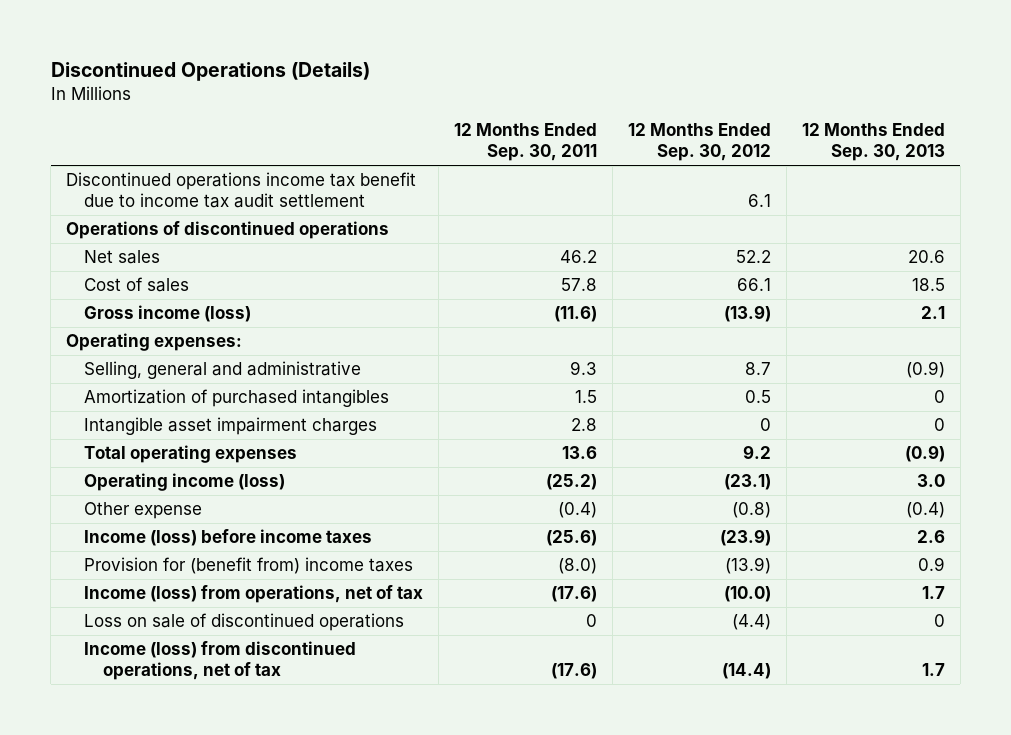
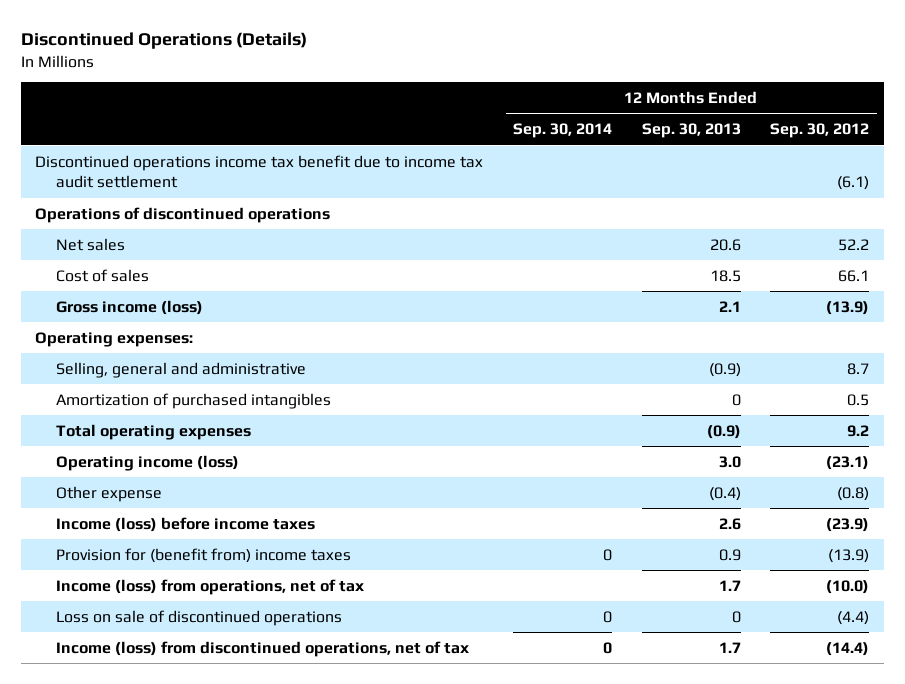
[454,123,598,162] 12 Months Ended Sep. 30, 2011 -> none
none -> [513,123,613,139] Sep. 30, 2014
[747,194,771,208] 6.1 -> [837,176,870,191] (6.1)
[84,416,378,435] Intangible asset impairment charges -> none

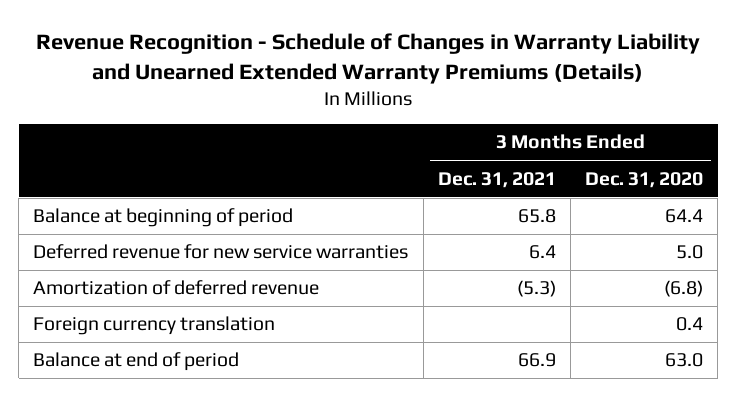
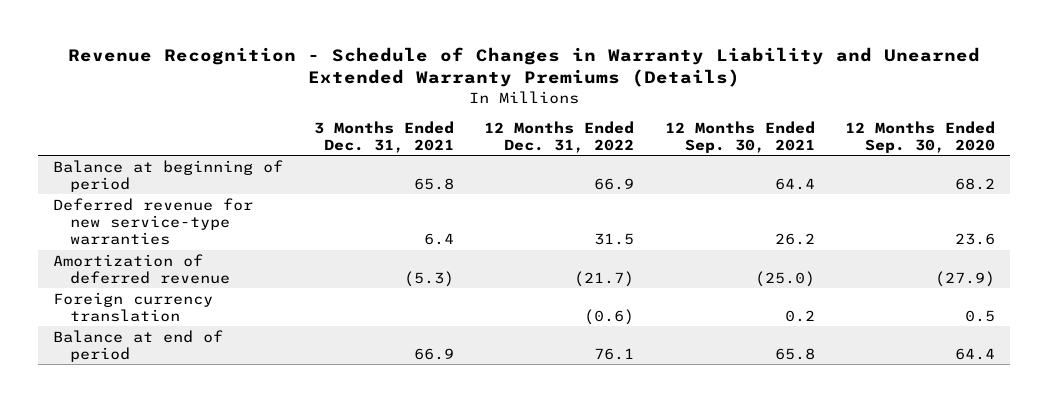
[585,171,704,188] Dec. 31, 2020 -> none
none -> [484,120,635,153] 12 Months Ended Dec. 31, 2022
none -> [664,120,815,153] 12 Months Ended Sep. 30, 2021
none -> [845,120,996,153] 12 Months Ended Sep. 30, 2020
[33,244,409,260] Deferred revenue for new service warranties -> [53,197,254,245] Deferred revenue for new service-type warranties

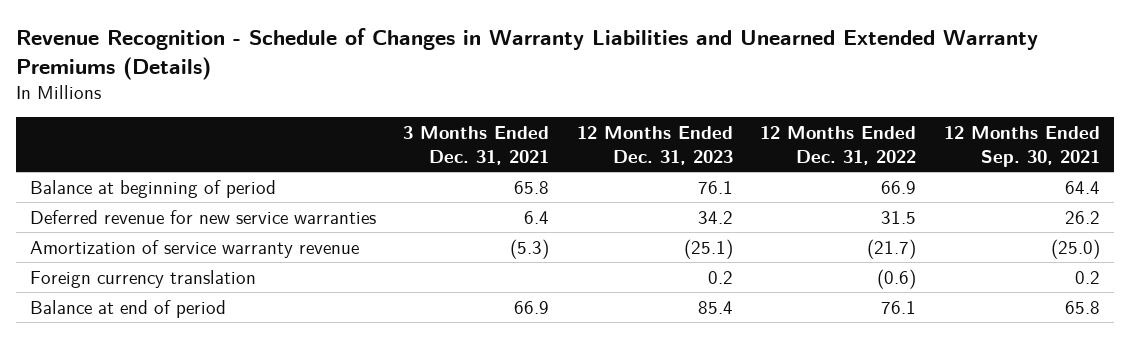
[68,46,981,88] Revenue Recognition - Schedule of Changes in Warranty Liability and Unearned Extended Warranty Premiums (Details) -> [15,27,1038,80] Revenue Recognition - Schedule of Changes in Warranty Liabilities and Unearned Extended Warranty Premiums (Details)
[845,120,996,153] 12 Months Ended Sep. 30, 2020 -> none
none -> [576,126,733,165] 12 Months Ended Dec. 31, 2023
[53,197,254,245] Deferred revenue for new service-type warranties -> [29,209,376,224] Deferred revenue for new service warranties
[53,253,230,284] Amortization of deferred revenue -> [29,239,359,258] Amortization of service warranty revenue

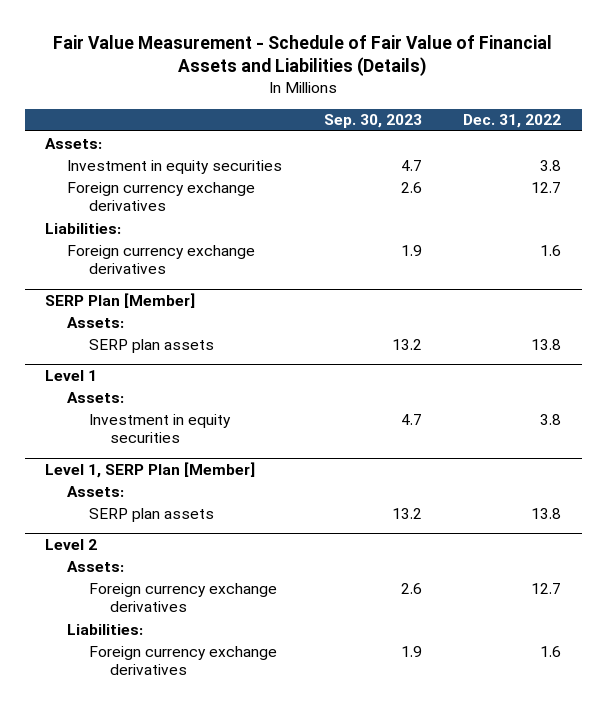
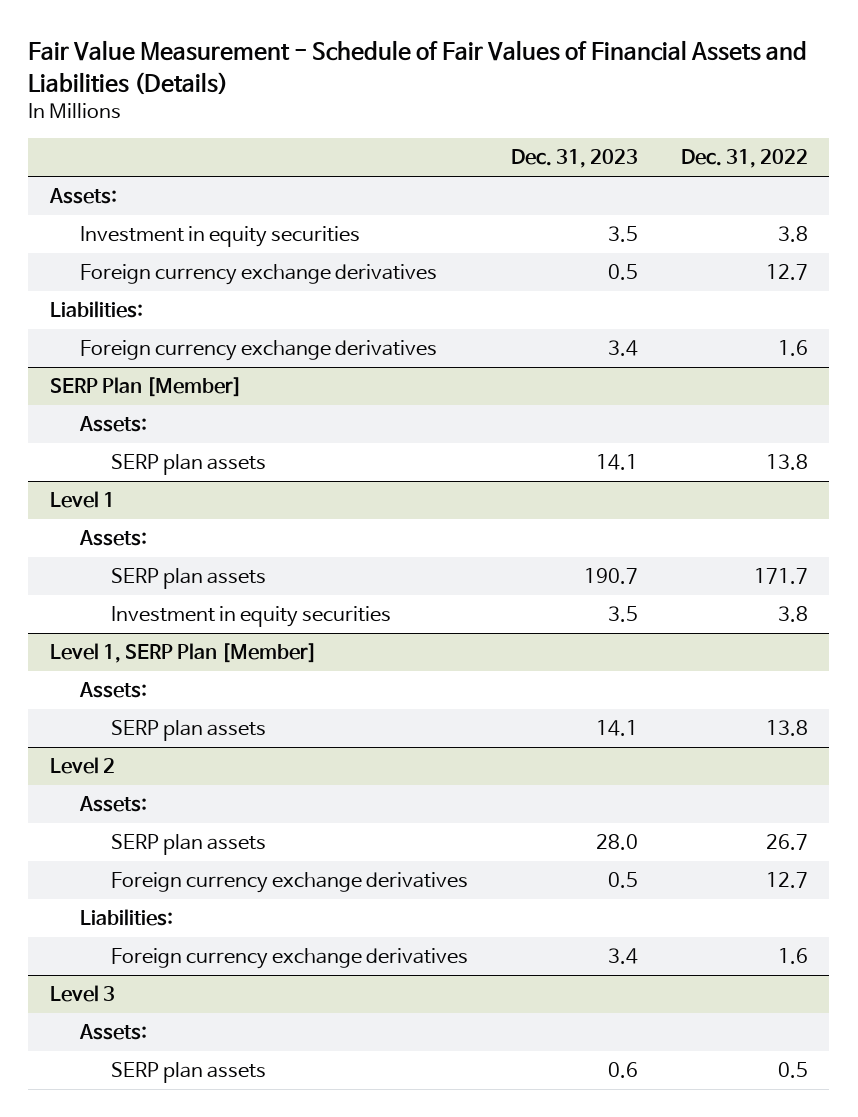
[53,34,553,77] Fair Value Measurement - Schedule of Fair Value of Financial Assets and Liabilities (Details) -> [28,40,808,95] Fair Value Measurement - Schedule of Fair Values of Financial Assets and Liabilities (Details)
[323,114,422,129] Sep. 30, 2023 -> none
none -> [511,149,639,169] Dec. 31, 2023
none -> [111,568,267,590] SERP plan assets
none -> [111,834,267,856] SERP plan assets
none -> [49,985,115,1003] Level 3
none -> [79,1024,148,1041] Assets:
none -> [111,1062,267,1084] SERP plan assets

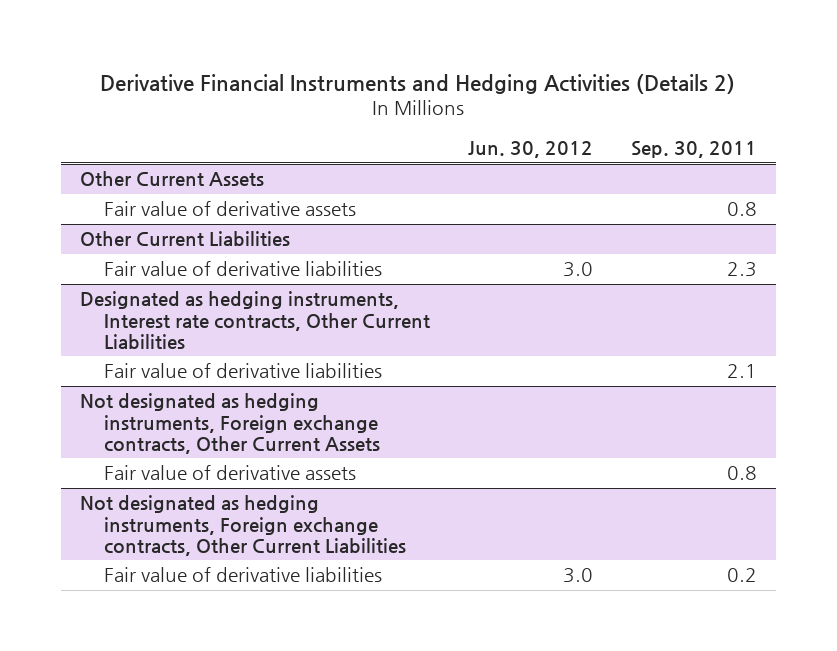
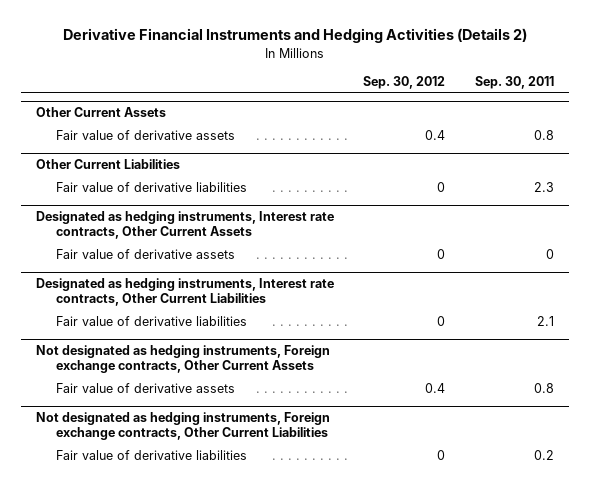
[467,141,593,159] Jun. 30, 2012 -> none
none -> [363,76,446,90] Sep. 30, 2012
none -> [35,211,334,240] Designated as hedging instruments, Interest rate contracts, Other Current Assets
none -> [55,248,235,259] Fair value of derivative assets

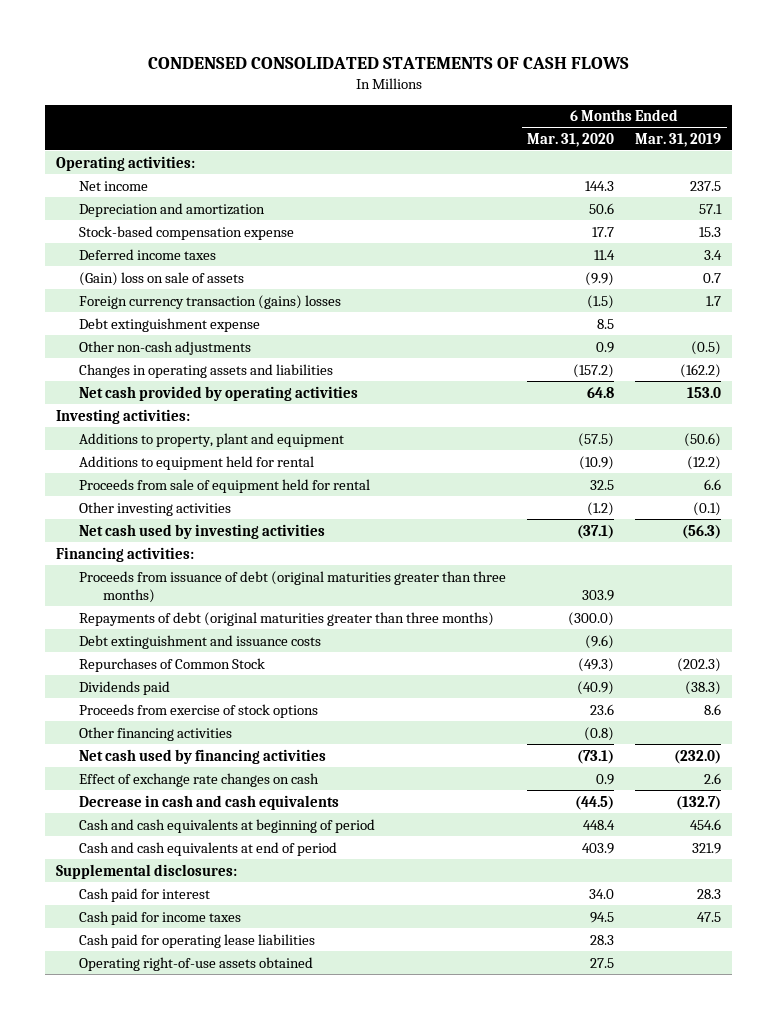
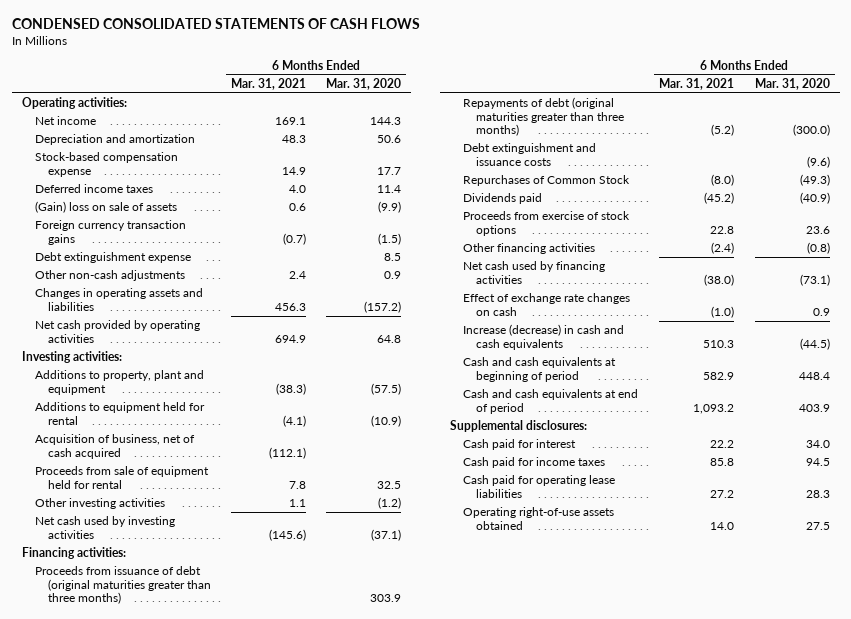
[635,132,722,147] Mar. 31, 2019 -> none
none -> [230,77,306,90] Mar. 31, 2021
[79,294,342,309] Foreign currency transaction (gains) losses -> [34,220,186,245] Foreign currency transaction gains
none -> [34,434,195,459] Acquisition of business, net of cash acquired
[79,794,340,810] Decrease in cash and cash equivalents -> [463,324,625,350] Increase (decrease) in cash and cash equivalents

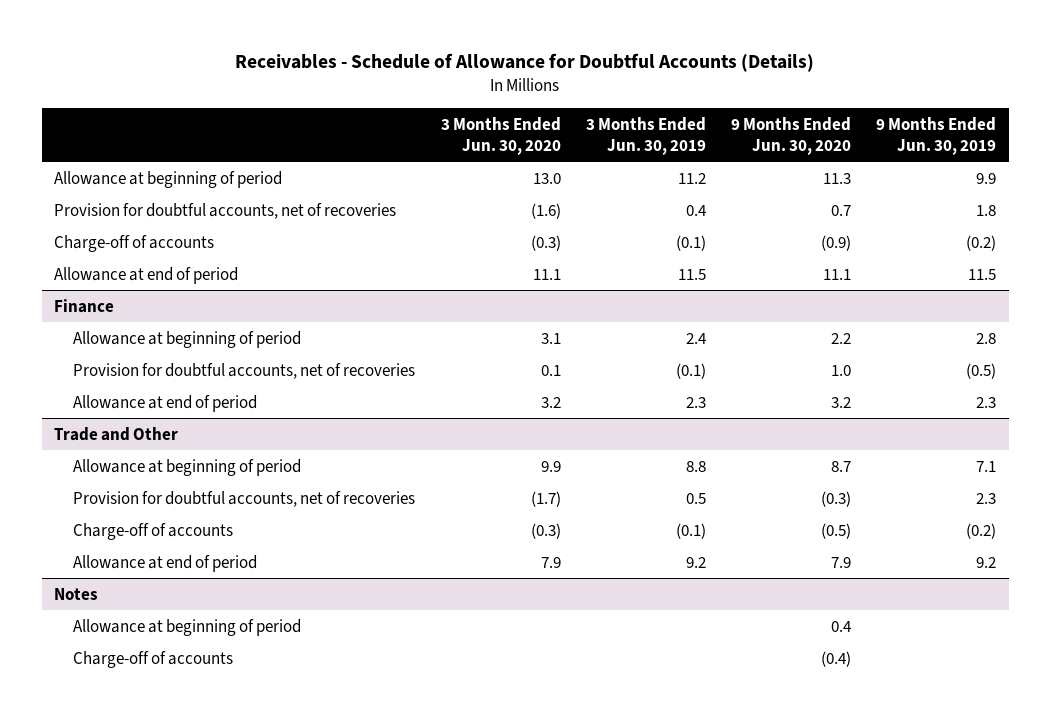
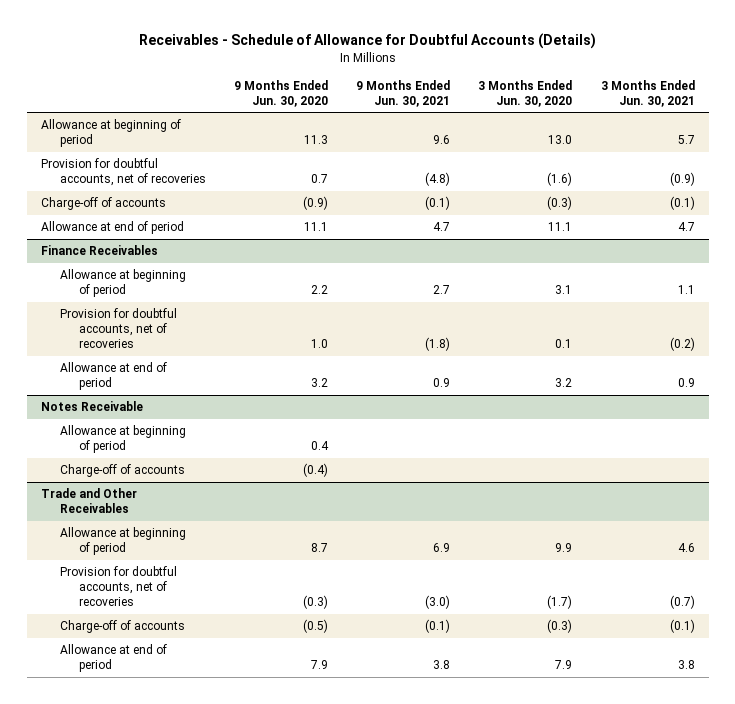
[585,116,706,155] 3 Months Ended Jun. 30, 2019 -> none
[876,116,997,155] 9 Months Ended Jun. 30, 2019 -> none
none -> [356,79,451,107] 9 Months Ended Jun. 30, 2021
none -> [600,79,695,107] 3 Months Ended Jun. 30, 2021
[54,298,115,313] Finance -> [40,245,158,256] Finance Receivables
none -> [40,401,143,412] Notes Receivable
none -> [59,425,186,454] Allowance at beginning of period
none -> [59,464,185,478] Charge-off of accounts
[54,426,179,441] Trade and Other -> [40,488,137,514] Trade and Other Receivables
[54,587,99,600] Notes -> none
[73,618,302,636] Allowance at beginning of period -> none
[73,650,234,668] Charge-off of accounts -> none

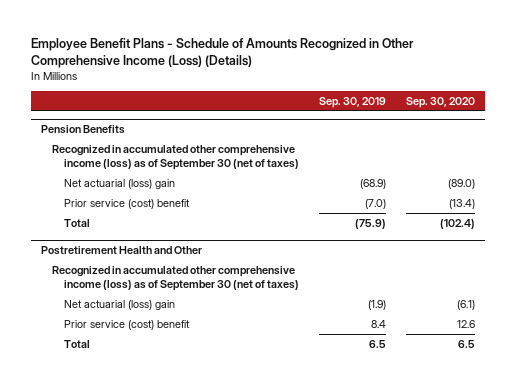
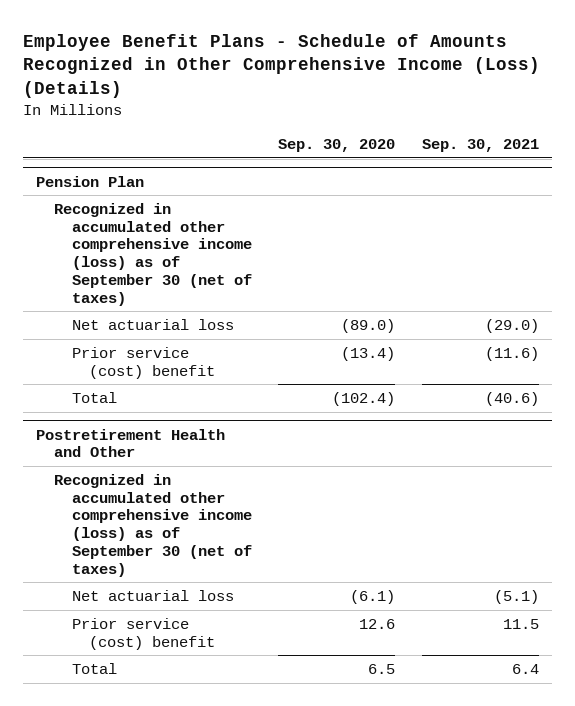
[318,96,386,108] Sep. 30, 2019 -> none
none -> [421,138,539,152] Sep. 30, 2021
[40,125,125,135] Pension Benefits -> [36,175,145,187] Pension Plan
[63,178,175,189] Net actuarial (loss) gain -> [71,318,234,330] Net actuarial loss
[63,299,175,310] Net actuarial (loss) gain -> [71,589,234,601] Net actuarial loss

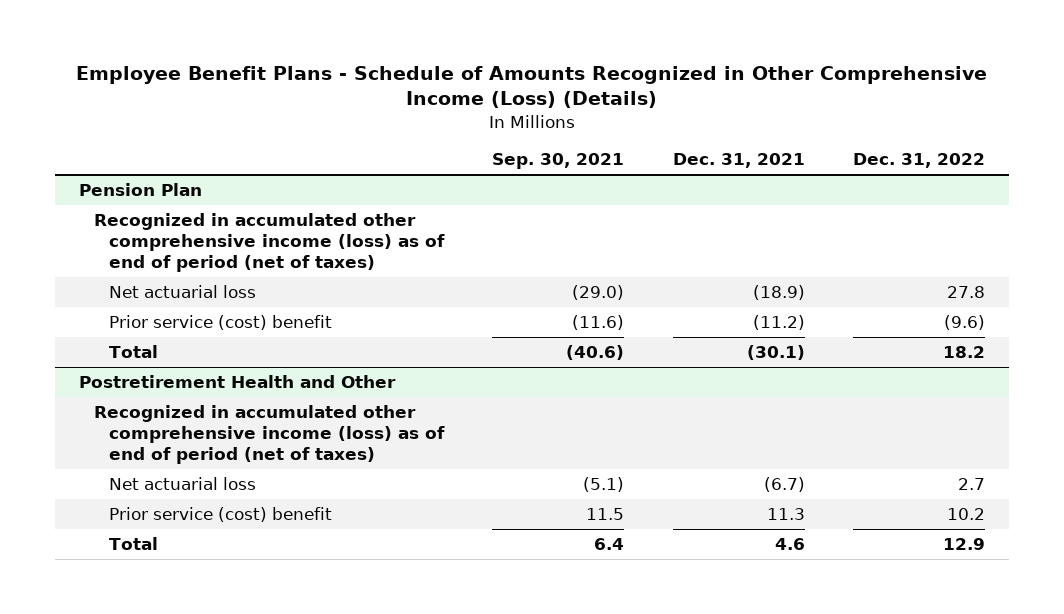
[278,138,396,152] Sep. 30, 2020 -> none
none -> [672,153,805,169] Dec. 31, 2021
none -> [852,153,985,169] Dec. 31, 2022
[53,202,252,306] Recognized in accumulated other comprehensive income (loss) as of September 30 (net of taxes) -> [93,213,445,272] Recognized in accumulated other comprehensive income (loss) as of end of period (net of taxes)
[53,473,252,577] Recognized in accumulated other comprehensive income (loss) as of September 30 (net of taxes) -> [93,405,445,464] Recognized in accumulated other comprehensive income (loss) as of end of period (net of taxes)

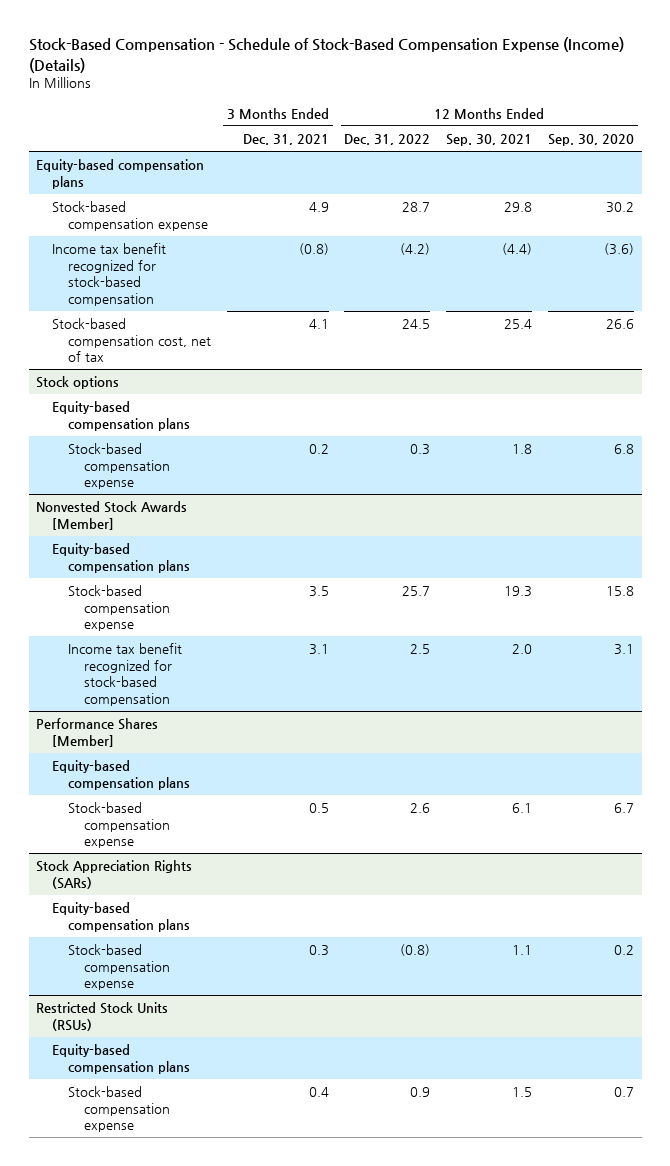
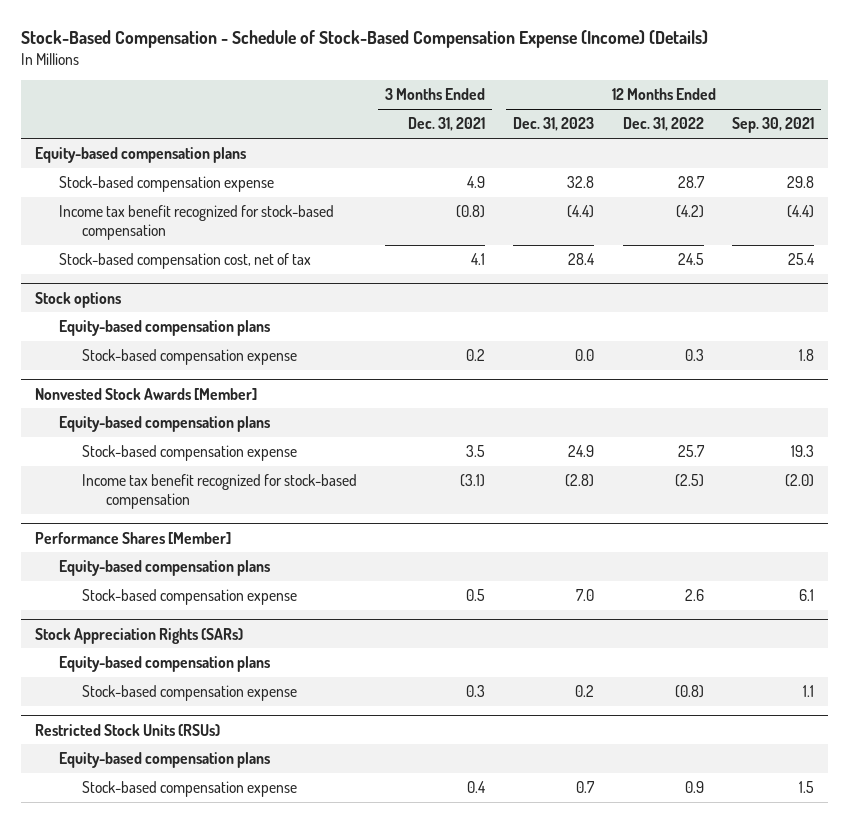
[547,134,634,147] Sep. 30, 2020 -> none
none -> [513,117,595,132] Dec. 31, 2023
[308,644,329,656] 3.1 -> [460,473,486,487] (3.1)
[410,644,431,655] 2.5 -> [674,473,704,487] (2.5)
[512,644,533,655] 2.0 -> [784,473,814,487] (2.0)

